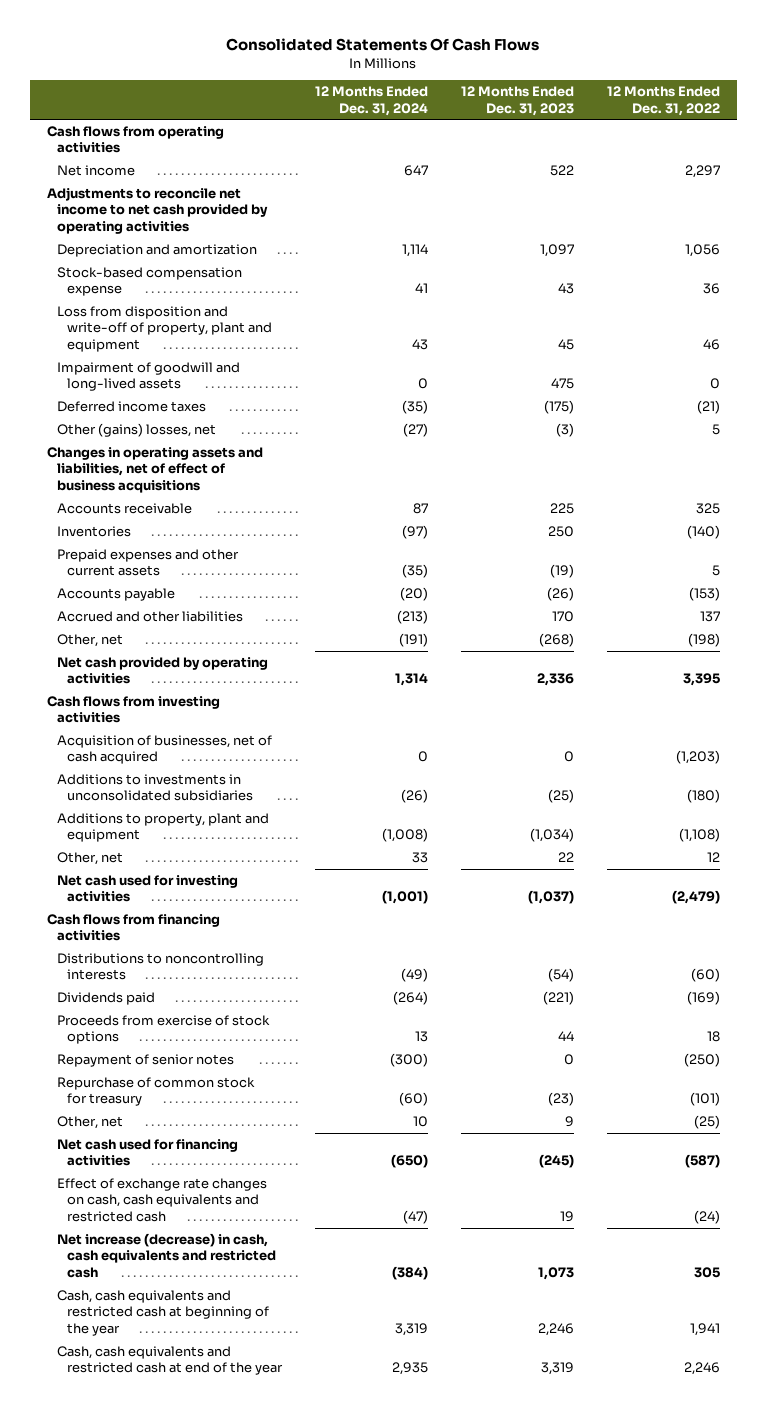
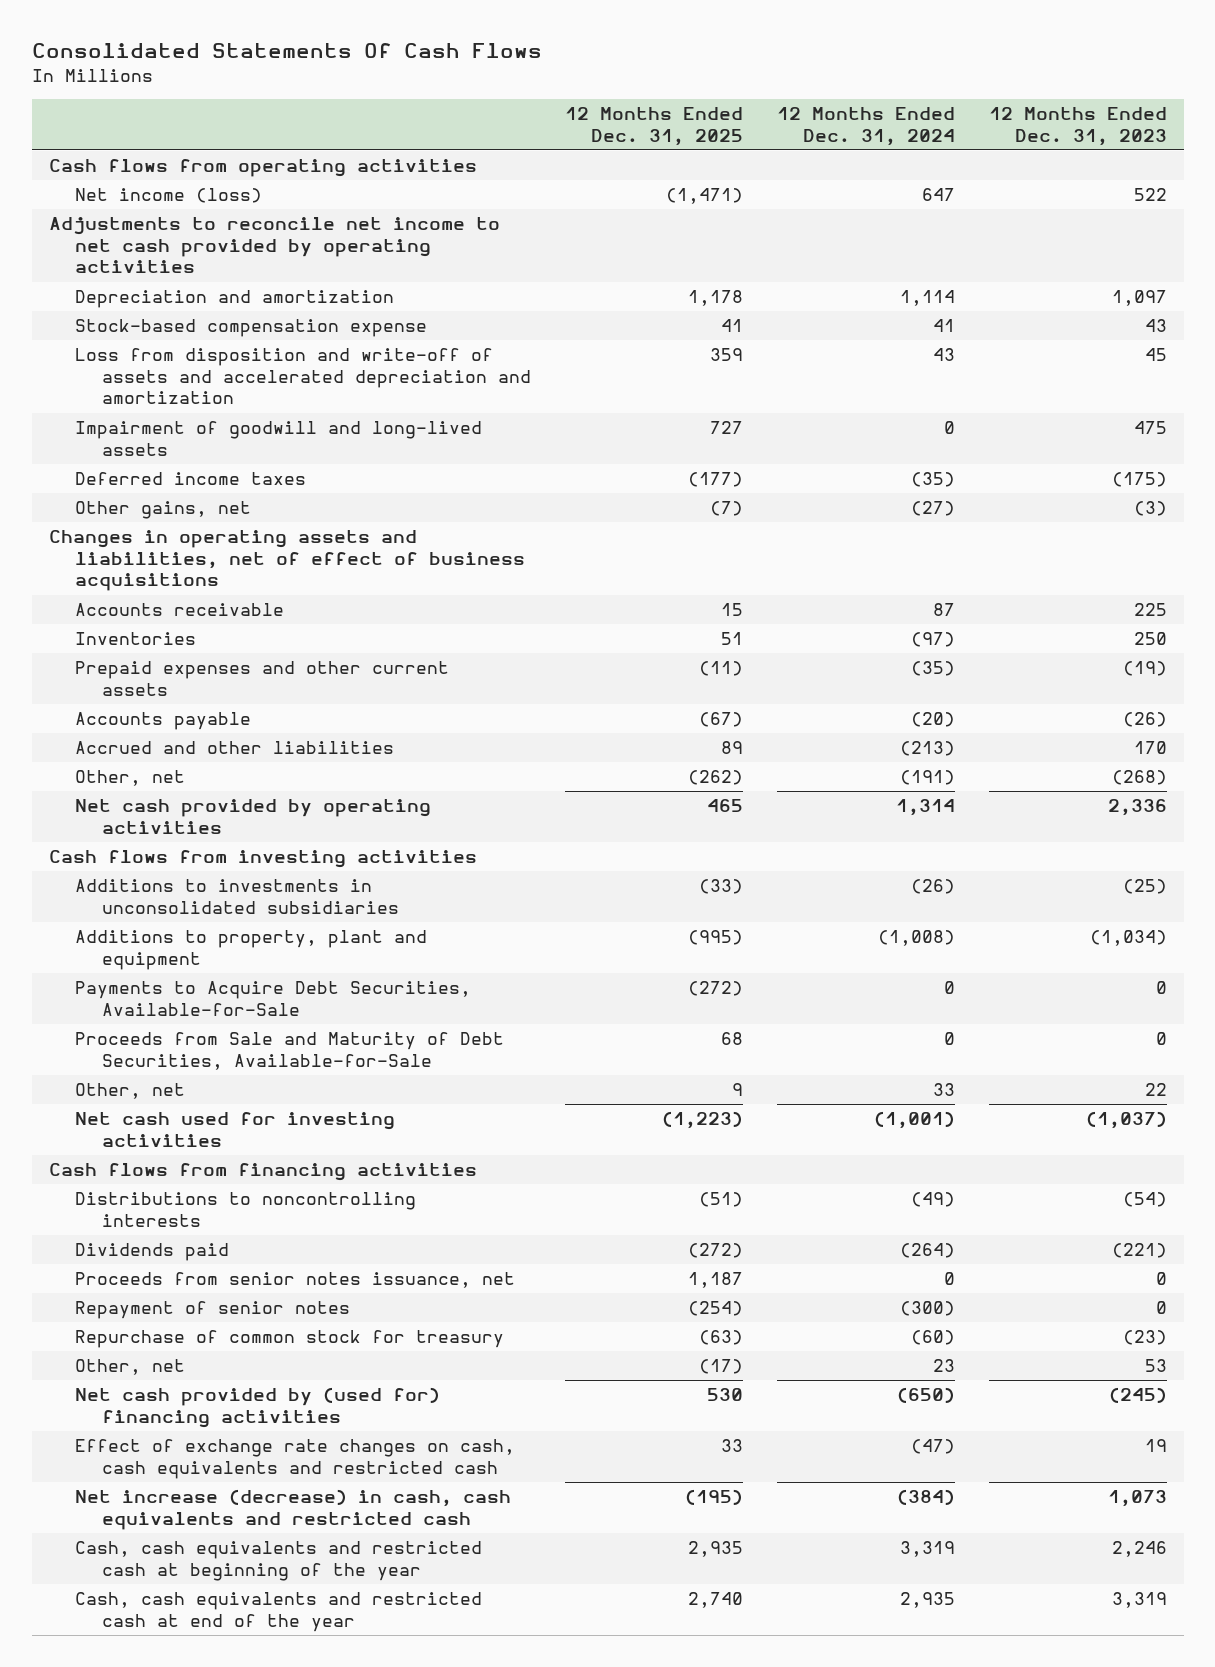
[607,86,721,116] 12 Months Ended Dec. 31, 2022 -> none
none -> [564,107,743,146] 12 Months Ended Dec. 31, 2025
[56,165,135,177] Net income -> [75,188,263,204] Net income (loss)
[56,306,272,352] Loss from disposition and write-off of property, plant and equipment -> [75,348,531,405] Loss from disposition and write-off of assets and accelerated depreciation and amortization
[56,423,216,438] Other (gains) losses, net -> [75,501,252,520] Other gains, net
[56,735,272,765] Acquisition of businesses, net of cash acquired -> none
none -> [75,981,472,1016] Payments to Acquire Debt Securities, Available-for-Sale
none -> [75,1032,505,1070] Proceeds from Sale and Maturity of Debt Securities, Available-for-Sale
[56,1015,270,1045] Proceeds from exercise of stock options -> none
none -> [75,1272,516,1289] Proceeds from senior notes issuance, net
[412,1116,428,1128] 10 -> [932,1359,955,1373] 23
[564,1116,574,1128] 9 -> [1144,1359,1167,1373] 53
[56,1139,238,1167] Net cash used for financing activities -> [75,1387,441,1428] Net cash provided by (used for) financing activities

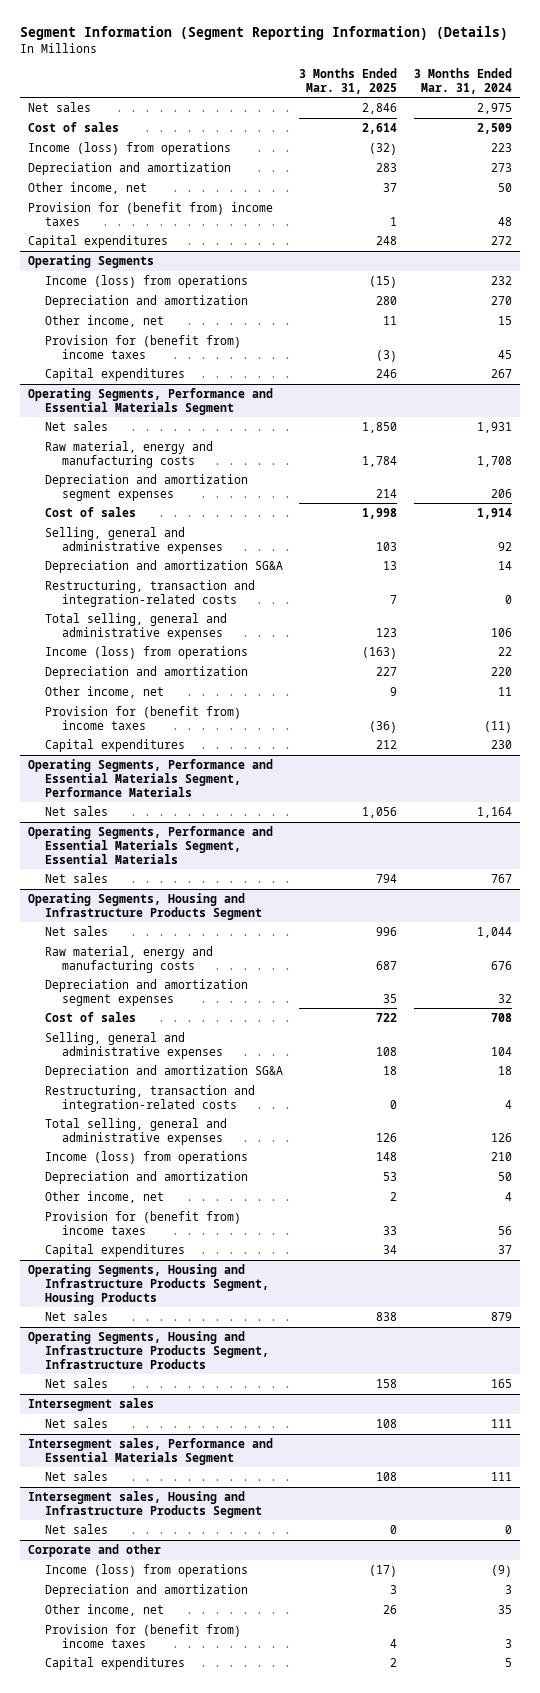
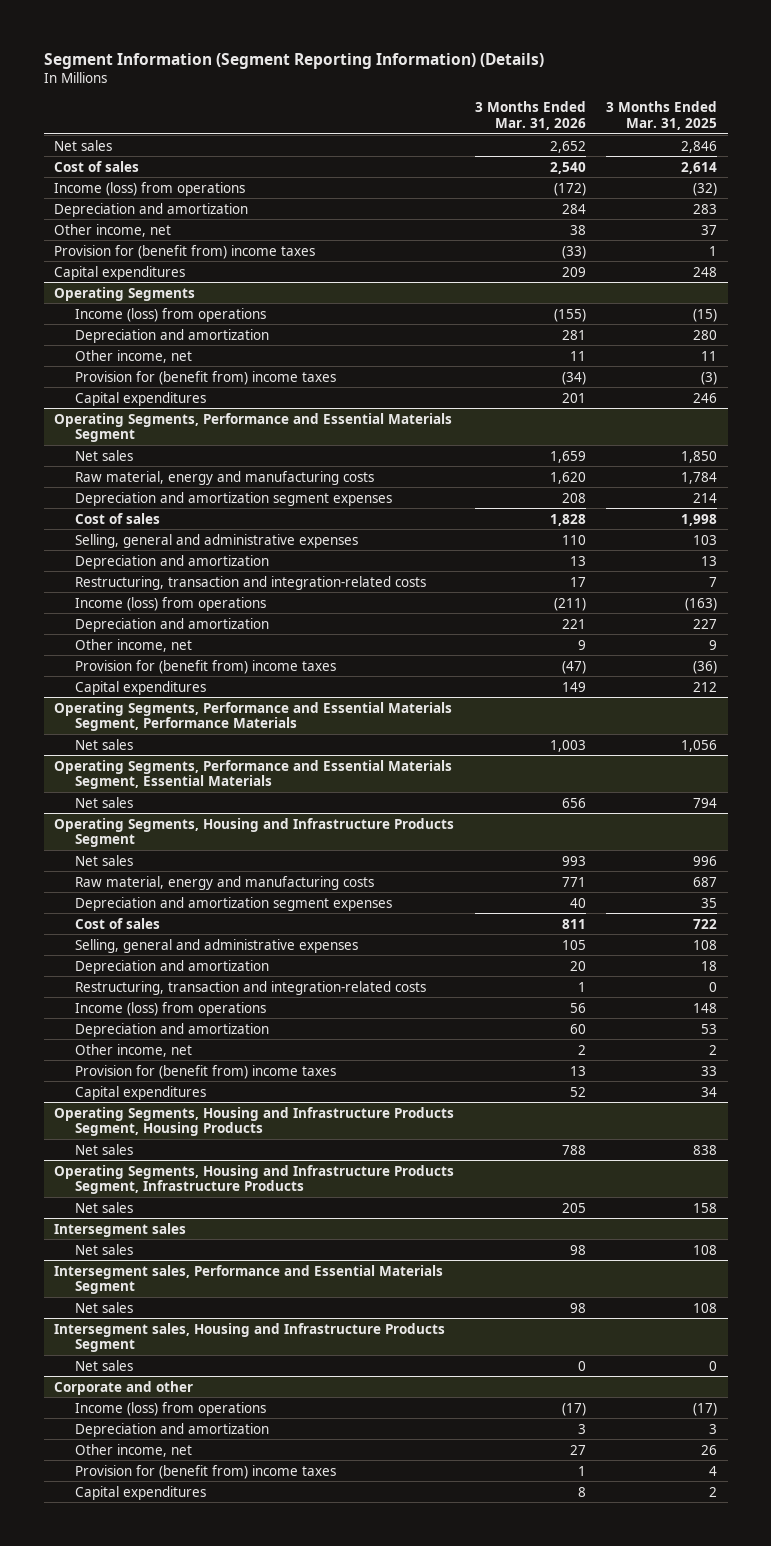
[413,67,512,94] 3 Months Ended Mar. 31, 2024 -> none
none -> [474,101,586,131] 3 Months Ended Mar. 31, 2026
[44,559,283,573] Depreciation and amortization SG&A -> [74,554,269,569] Depreciation and amortization
[44,612,227,640] Total selling, general and administrative expenses -> none
[44,1064,283,1078] Depreciation and amortization SG&A -> [74,959,269,974] Depreciation and amortization
[44,1117,227,1145] Total selling, general and administrative expenses -> none

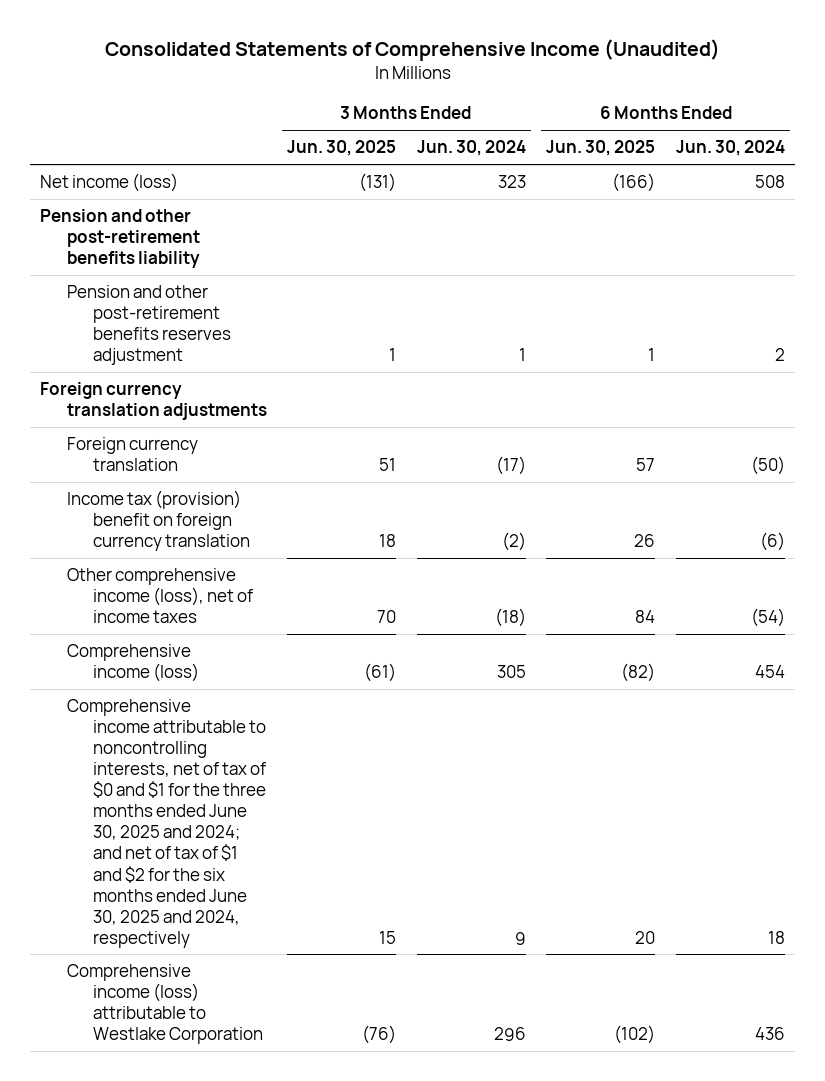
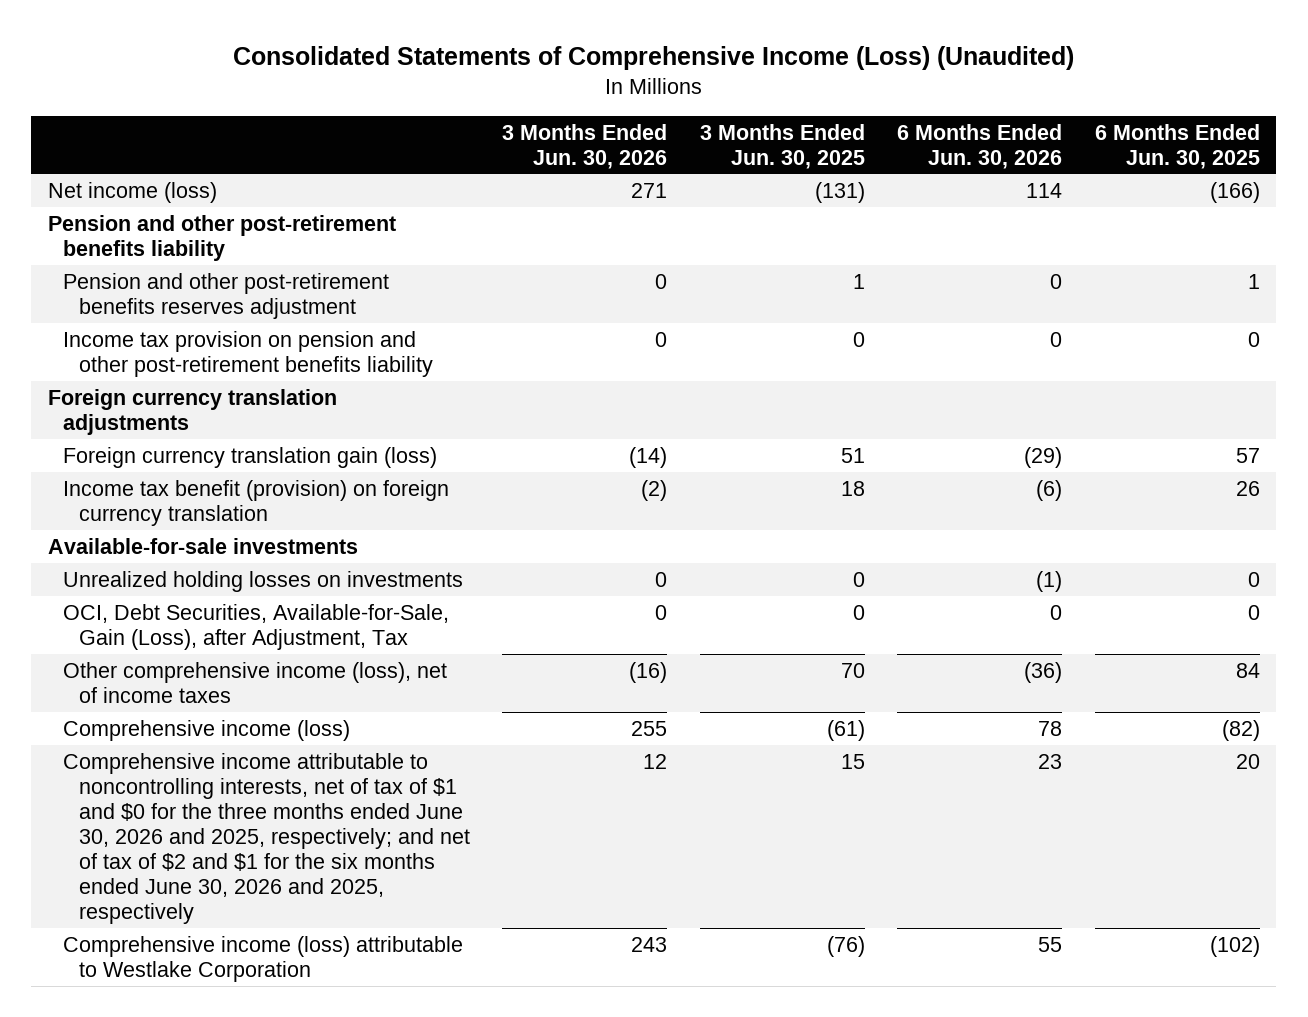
[104,39,720,62] Consolidated Statements of Comprehensive Income (Unaudited) -> [232,45,1074,70] Consolidated Statements of Comprehensive Income (Loss) (Unaudited)
[416,140,526,157] Jun. 30, 2024 -> none
[675,140,785,157] Jun. 30, 2024 -> none
none -> [502,123,668,169] 3 Months Ended Jun. 30, 2026
none -> [897,123,1063,169] 6 Months Ended Jun. 30, 2026
none -> [63,330,433,377] Income tax provision on pension and other post-retirement benefits liability
[66,437,198,472] Foreign currency translation -> [63,446,438,468] Foreign currency translation gain (loss)
[66,490,250,552] Income tax (provision) benefit on foreign currency translation -> [63,479,450,526] Income tax benefit (provision) on foreign currency translation
none -> [47,537,358,554] Available-for-sale investments
none -> [63,570,464,592] Unrealized holding losses on investments
none -> [63,603,450,650] OCI, Debt Securities, Available-for-Sale, Gain (Loss), after Adjustment, Tax
[66,699,266,948] Comprehensive income attributable to noncontrolling interests, net of tax of $0 and $1 for the three months ended June 30, 2025 and 2024; and net of tax of $1 and $2 for the six months ended June 30, 2025 and 2024, respectively -> [63,752,470,925] Comprehensive income attributable to noncontrolling interests, net of tax of $1 and $0 for the three months ended June 30, 2026 and 2025, respectively; and net of tax of $2 and $1 for the six months ended June 30, 2026 and 2025, respectively

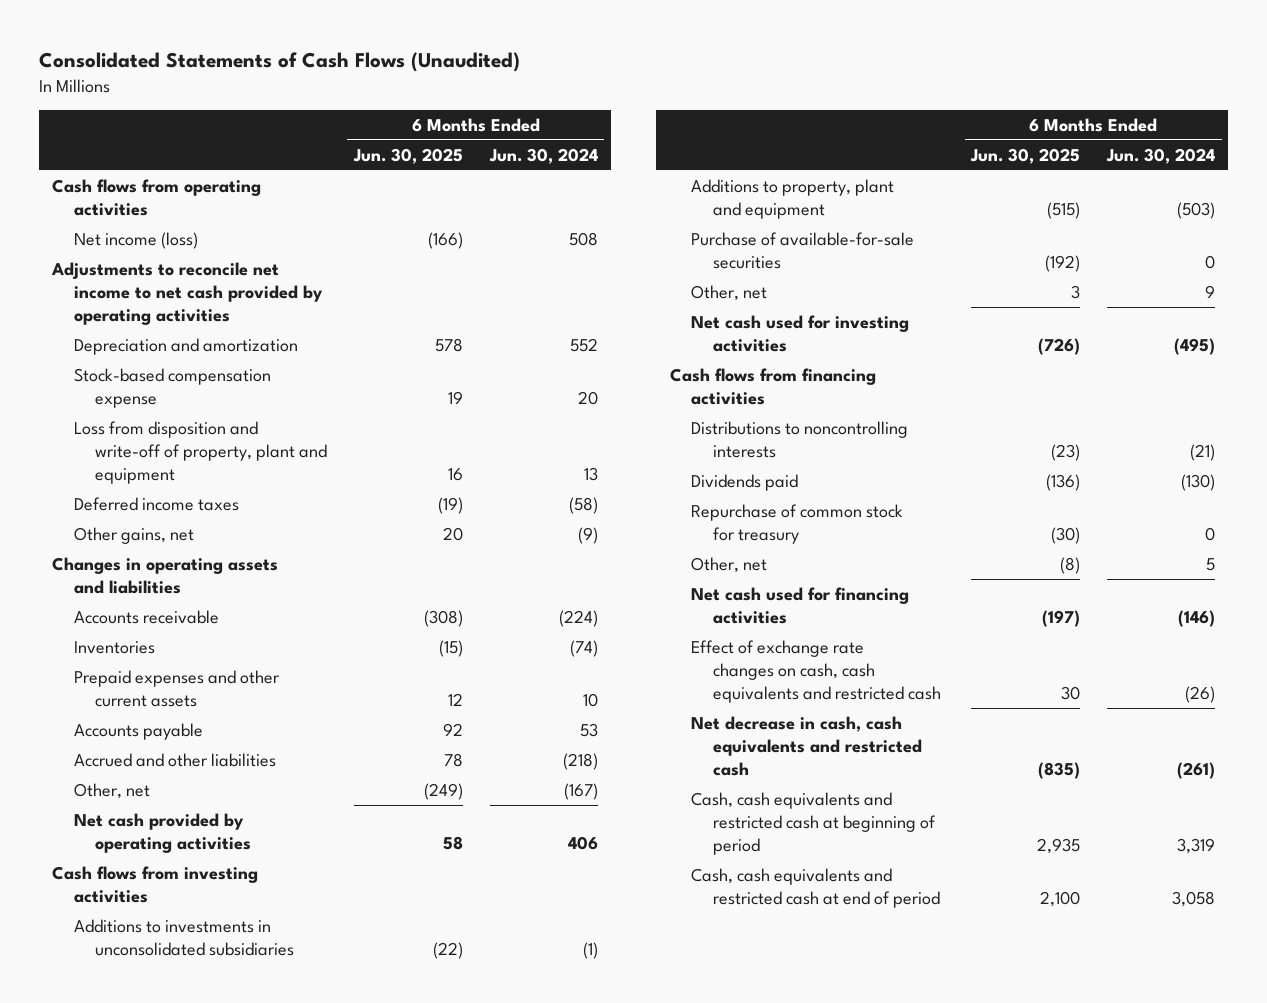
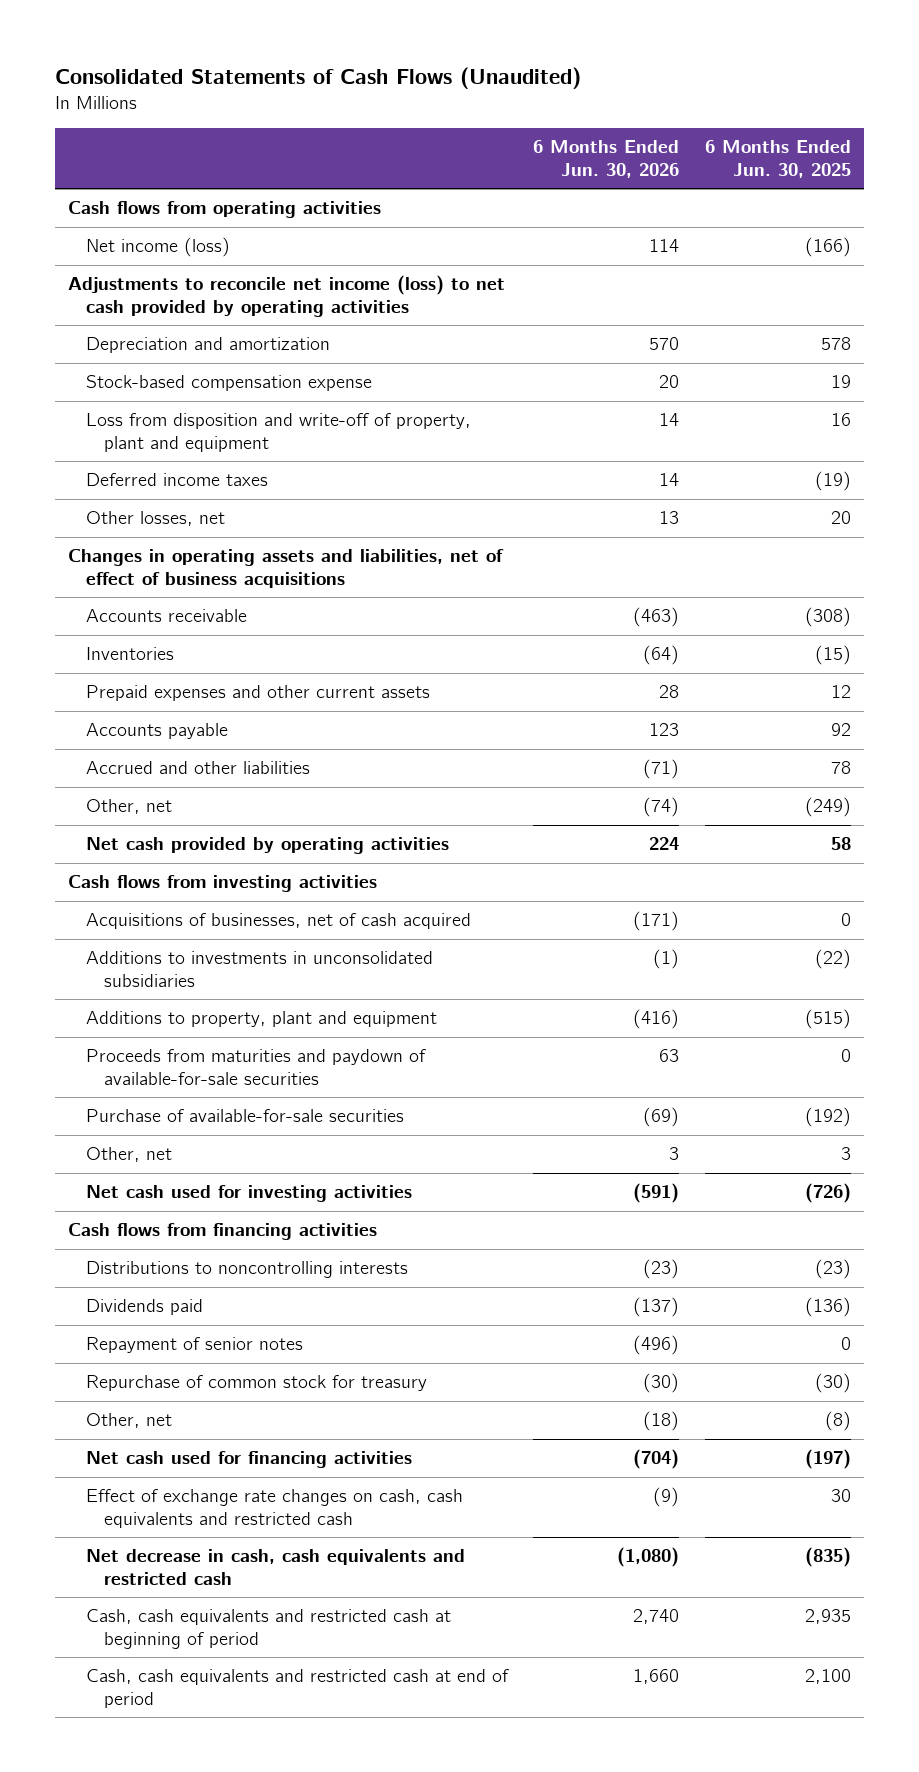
[488,147,598,164] Jun. 30, 2024 -> none
none -> [533,140,680,179] 6 Months Ended Jun. 30, 2026
[51,261,323,326] Adjustments to reconcile net income to net cash provided by operating activities -> [67,275,505,318] Adjustments to reconcile net income (loss) to net cash provided by operating activities
[73,526,194,544] Other gains, net -> [85,511,225,527] Other losses, net
[52,556,279,595] Changes in operating assets and liabilities -> [67,549,504,589] Changes in operating assets and liabilities, net of effect of business acquisitions
none -> [85,913,471,930] Acquisitions of businesses, net of cash acquired
none -> [85,1049,426,1086] Proceeds from maturities and paydown of available-for-sale securities
none -> [85,1337,303,1354] Repayment of senior notes

